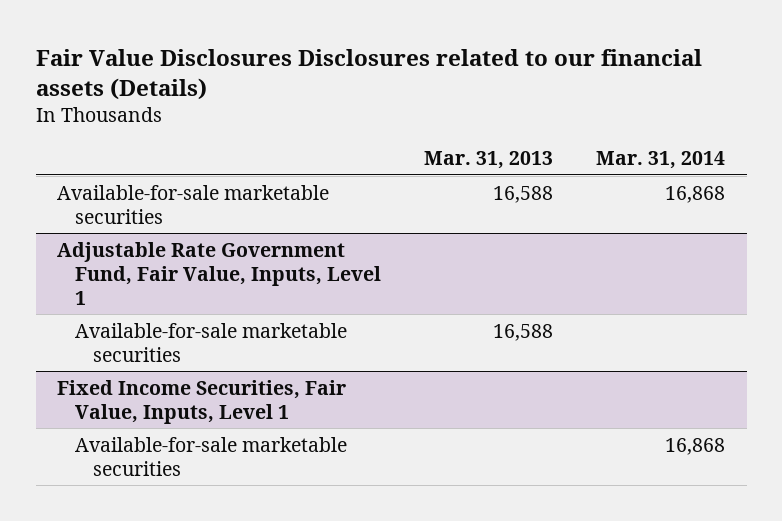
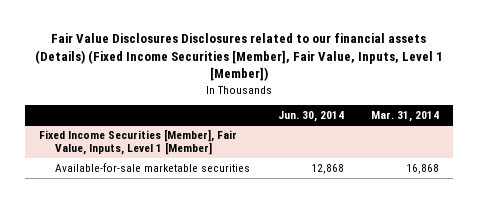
[35,48,702,101] Fair Value Disclosures Disclosures related to our financial assets (Details) -> [35,32,444,82] Fair Value Disclosures Disclosures related to our financial assets (Details) (Fixed Income Securities [Member], Fair Value, Inputs, Level 1 [Member])
[424,151,554,170] Mar. 31, 2013 -> none
none -> [277,110,344,122] Jun. 30, 2014
[57,184,330,224] Available-for-sale marketable securities -> none
[57,241,382,305] Adjustable Rate Government Fund, Fair Value, Inputs, Level 1 -> none
[75,322,348,362] Available-for-sale marketable securities -> none
[57,379,347,424] Fixed Income Securities, Fair Value, Inputs, Level 1 -> [38,128,237,156] Fixed Income Securities [Member], Fair Value, Inputs, Level 1 [Member]

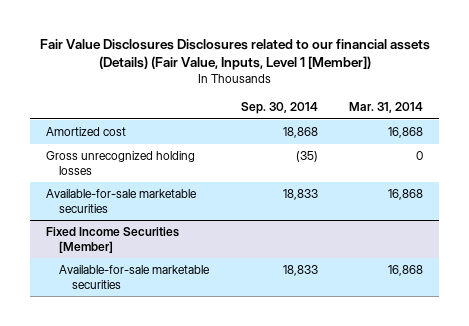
[35,32,444,82] Fair Value Disclosures Disclosures related to our financial assets (Details) (Fixed Income Securities [Member], Fair Value, Inputs, Level 1 [Member]) -> [39,38,430,71] Fair Value Disclosures Disclosures related to our financial assets (Details) (Fair Value, Inputs, Level 1 [Member])
[277,110,344,122] Jun. 30, 2014 -> none
none -> [240,102,318,115] Sep. 30, 2014
[38,128,237,156] Fixed Income Securities [Member], Fair Value, Inputs, Level 1 [Member] -> none
none -> [46,127,127,137] Amortized cost
none -> [46,151,196,176] Gross unrecognized holding losses
none -> [46,227,180,254] Fixed Income Securities [Member]
none -> [59,265,211,290] Available-for-sale marketable securities

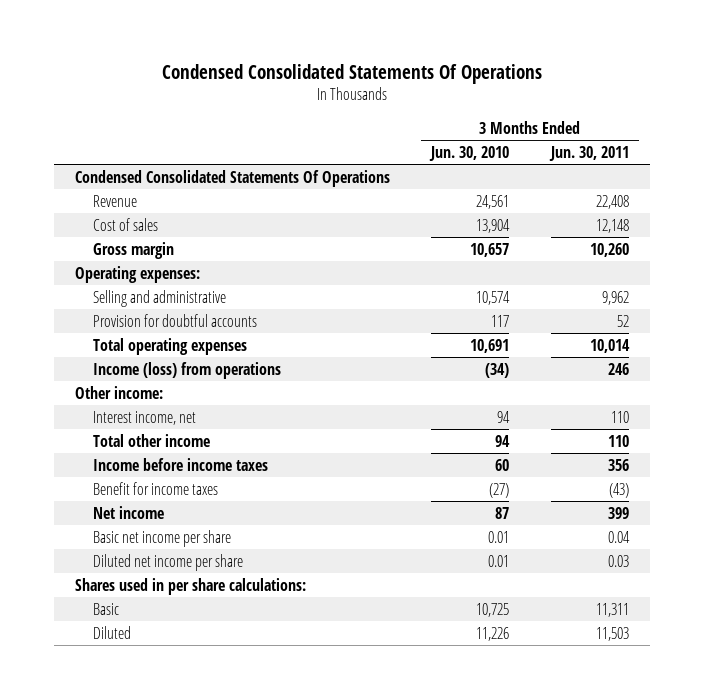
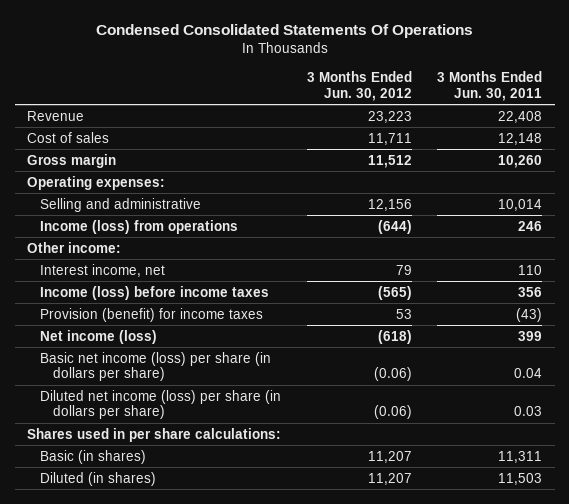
[429,145,510,161] Jun. 30, 2010 -> none
none -> [306,71,412,101] 3 Months Ended Jun. 30, 2012
[74,169,390,187] Condensed Consolidated Statements Of Operations -> none
[92,313,257,327] Provision for doubtful accounts -> none
[92,337,247,355] Total operating expenses -> none
[601,290,629,305] 9,962 -> [497,198,542,211] 10,014
[92,433,210,447] Total other income -> none
[92,457,268,471] Income before income taxes -> [40,285,270,300] Income (loss) before income taxes
[92,481,218,495] Benefit for income taxes -> [40,307,264,322] Provision (benefit) for income taxes
[92,505,164,519] Net income -> [40,329,158,344] Net income (loss)
[92,529,231,547] Basic net income per share -> [40,351,272,382] Basic net income (loss) per share (in dollars per share)
[92,553,243,571] Diluted net income per share -> [40,389,282,420] Diluted net income (loss) per share (in dollars per share)
[92,602,119,615] Basic -> [40,449,147,464] Basic (in shares)
[92,625,131,639] Diluted -> [40,471,157,486] Diluted (in shares)

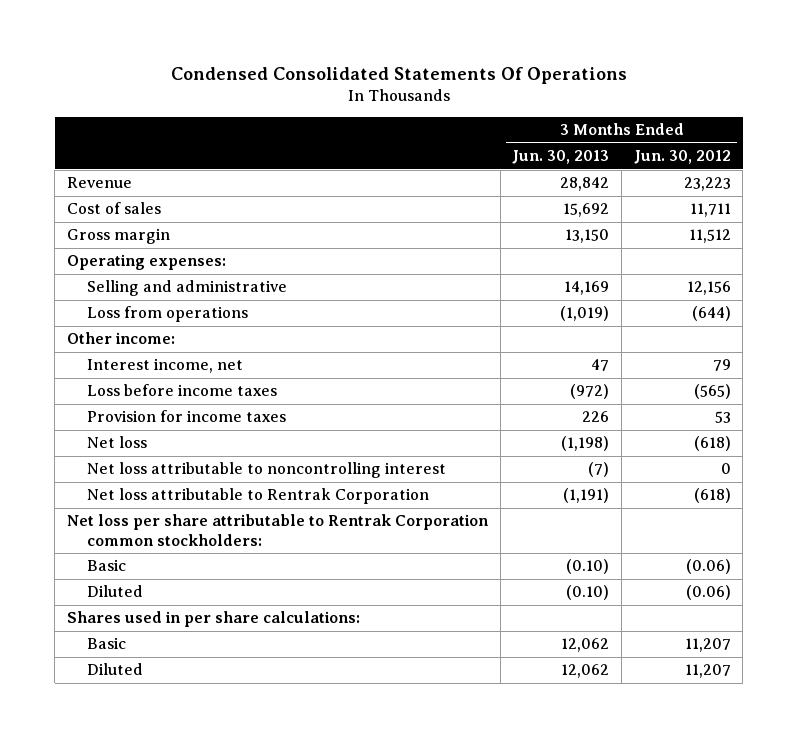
[436,71,542,101] 3 Months Ended Jun. 30, 2011 -> none
none -> [512,150,610,165] Jun. 30, 2013
[40,219,239,234] Income (loss) from operations -> [87,306,249,323] Loss from operations
[40,285,270,300] Income (loss) before income taxes -> [87,384,278,397] Loss before income taxes
[40,307,264,322] Provision (benefit) for income taxes -> [87,410,287,423] Provision for income taxes
none -> [87,436,148,449] Net loss
none -> [87,462,447,479] Net loss attributable to noncontrolling interest
[40,329,158,344] Net income (loss) -> [87,488,430,505] Net loss attributable to Rentrak Corporation
none -> [67,514,490,546] Net loss per share attributable to Rentrak Corporation common stockholders:
[40,351,272,382] Basic net income (loss) per share (in dollars per share) -> [87,559,127,572] Basic
[40,389,282,420] Diluted net income (loss) per share (in dollars per share) -> [87,585,144,598] Diluted
[40,449,147,464] Basic (in shares) -> [87,637,127,650] Basic
[40,471,157,486] Diluted (in shares) -> [87,663,144,676] Diluted

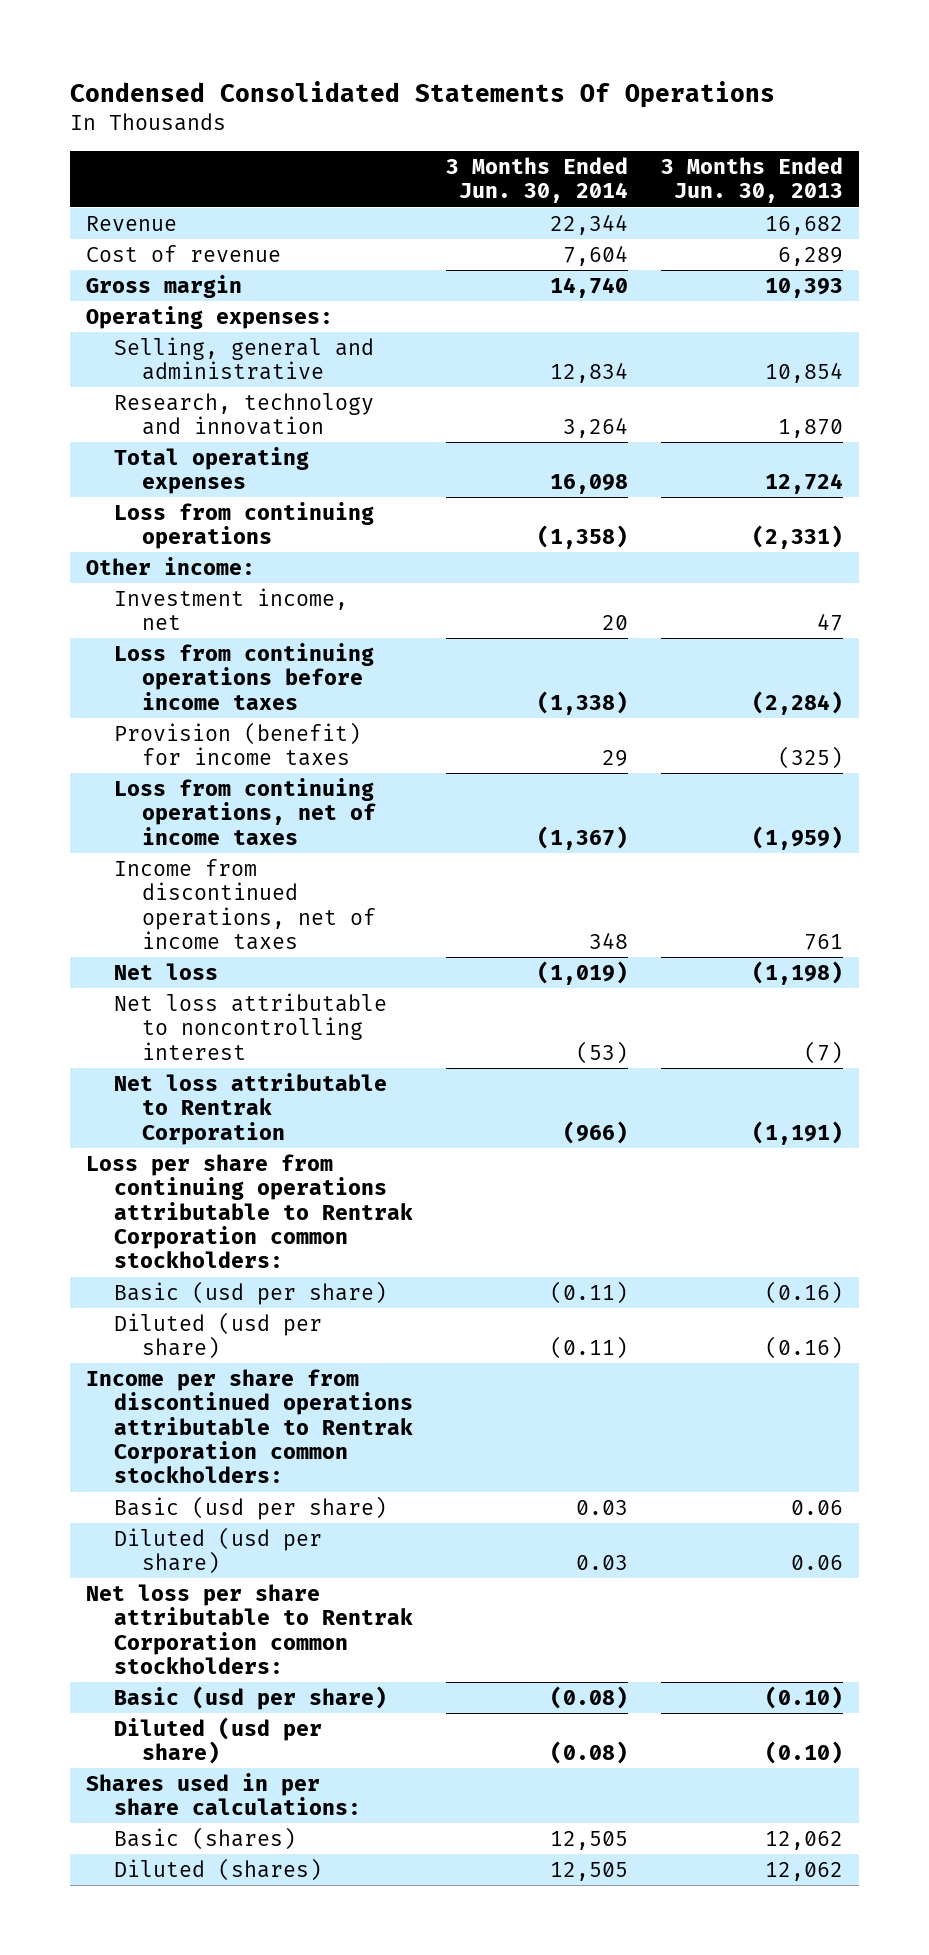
[633,150,731,165] Jun. 30, 2012 -> none
none -> [445,156,628,204] 3 Months Ended Jun. 30, 2014
[560,177,610,192] 28,842 -> [764,215,843,235] 16,682
[67,202,162,215] Cost of sales -> [86,244,282,262] Cost of revenue
[563,203,610,218] 15,692 -> [777,246,843,266] 6,289
[565,229,610,244] 13,150 -> [764,277,843,298] 10,393
[87,280,288,297] Selling and administrative -> [113,336,374,381] Selling, general and administrative
[564,281,610,296] 14,169 -> [764,362,843,384] 10,854
none -> [113,392,374,436] Research, technology and innovation
none -> [113,446,309,495] Total operating expenses
[87,306,249,323] Loss from operations -> [113,501,374,550] Loss from continuing operations
[560,306,610,322] (1,019) -> [751,525,843,550] (2,331)
[87,358,244,374] Interest income, net -> [113,587,348,631] Investment income, net
[87,384,278,397] Loss before income taxes -> [113,642,374,710] Loss from continuing operations before income taxes
[570,384,610,400] (972) -> [751,690,843,715] (2,284)
[87,410,287,423] Provision for income taxes -> [113,721,361,767] Provision (benefit) for income taxes
[582,411,610,423] 226 -> [777,746,843,770] (325)
none -> [113,777,376,845] Loss from continuing operations, net of income taxes
none -> [113,858,376,950] Income from discontinued operations, net of income taxes
none -> [86,1153,413,1269] Loss per share from continuing operations attributable to Rentrak Corporation common stockholders:
none -> [113,1280,387,1305] Basic (usd per share)
none -> [113,1311,322,1360] Diluted (usd per share)
none -> [86,1368,413,1484] Income per share from discontinued operations attributable to Rentrak Corporation common stockholders:
none -> [113,1495,387,1520] Basic (usd per share)
none -> [113,1526,322,1575] Diluted (usd per share)
[87,559,127,572] Basic -> [113,1685,387,1710] Basic (usd per share)
[87,585,144,598] Diluted -> [113,1716,322,1765] Diluted (usd per share)
[87,637,127,650] Basic -> [113,1826,296,1850] Basic (shares)
[87,663,144,676] Diluted -> [113,1857,322,1881] Diluted (shares)

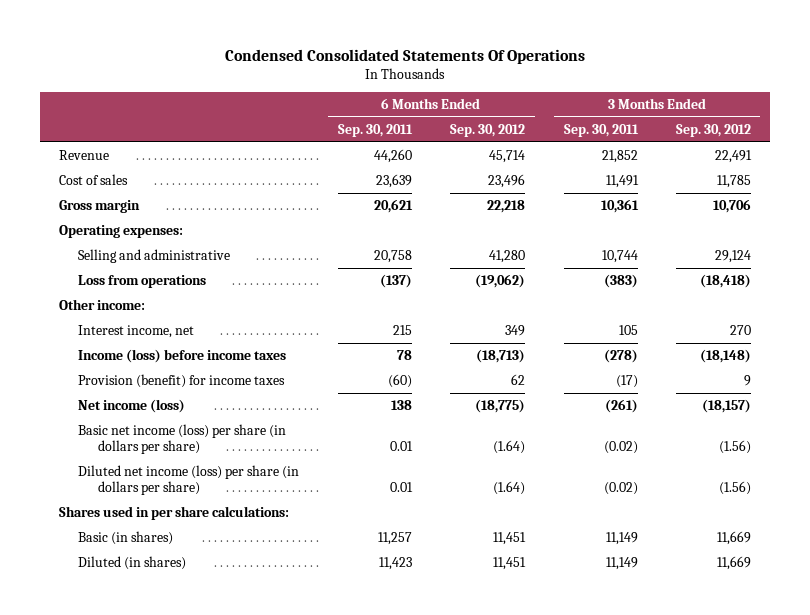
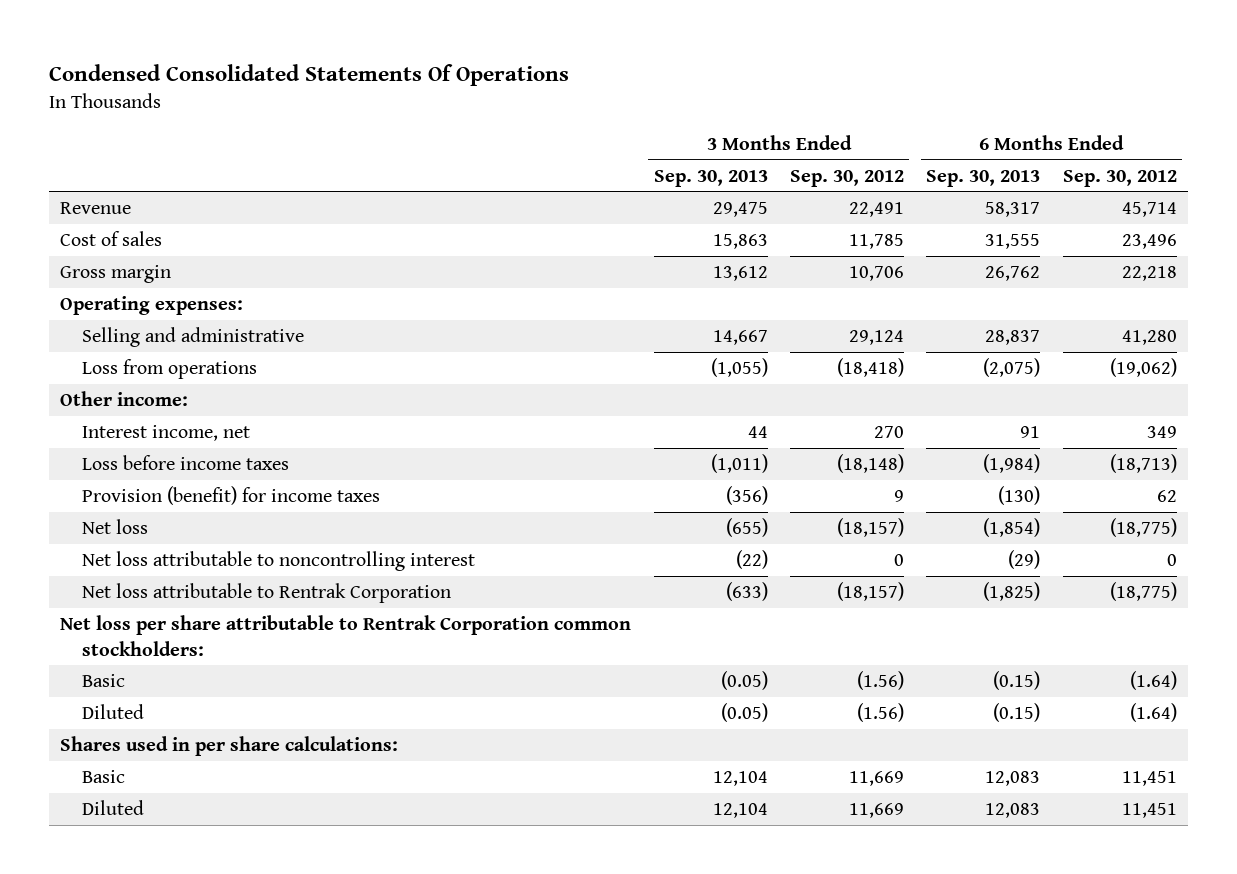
[337,123,413,137] Sep. 30, 2011 -> none
[563,123,639,137] Sep. 30, 2011 -> none
none -> [653,169,768,187] Sep. 30, 2013
none -> [926,169,1041,187] Sep. 30, 2013
[78,348,287,363] Income (loss) before income taxes -> [82,455,290,471] Loss before income taxes
none -> [82,519,149,535] Net loss
none -> [82,551,476,572] Net loss attributable to noncontrolling interest
[78,398,186,413] Net income (loss) -> [82,583,452,604] Net loss attributable to Rentrak Corporation
none -> [60,615,632,656] Net loss per share attributable to Rentrak Corporation common stockholders:
[78,423,287,455] Basic net income (loss) per share (in dollars per share) -> [82,674,126,688] Basic
[78,464,300,496] Diluted net income (loss) per share (in dollars per share) -> [82,704,145,720] Diluted
[78,530,174,545] Basic (in shares) -> [82,770,126,784] Basic
[78,555,187,570] Diluted (in shares) -> [82,800,145,816] Diluted

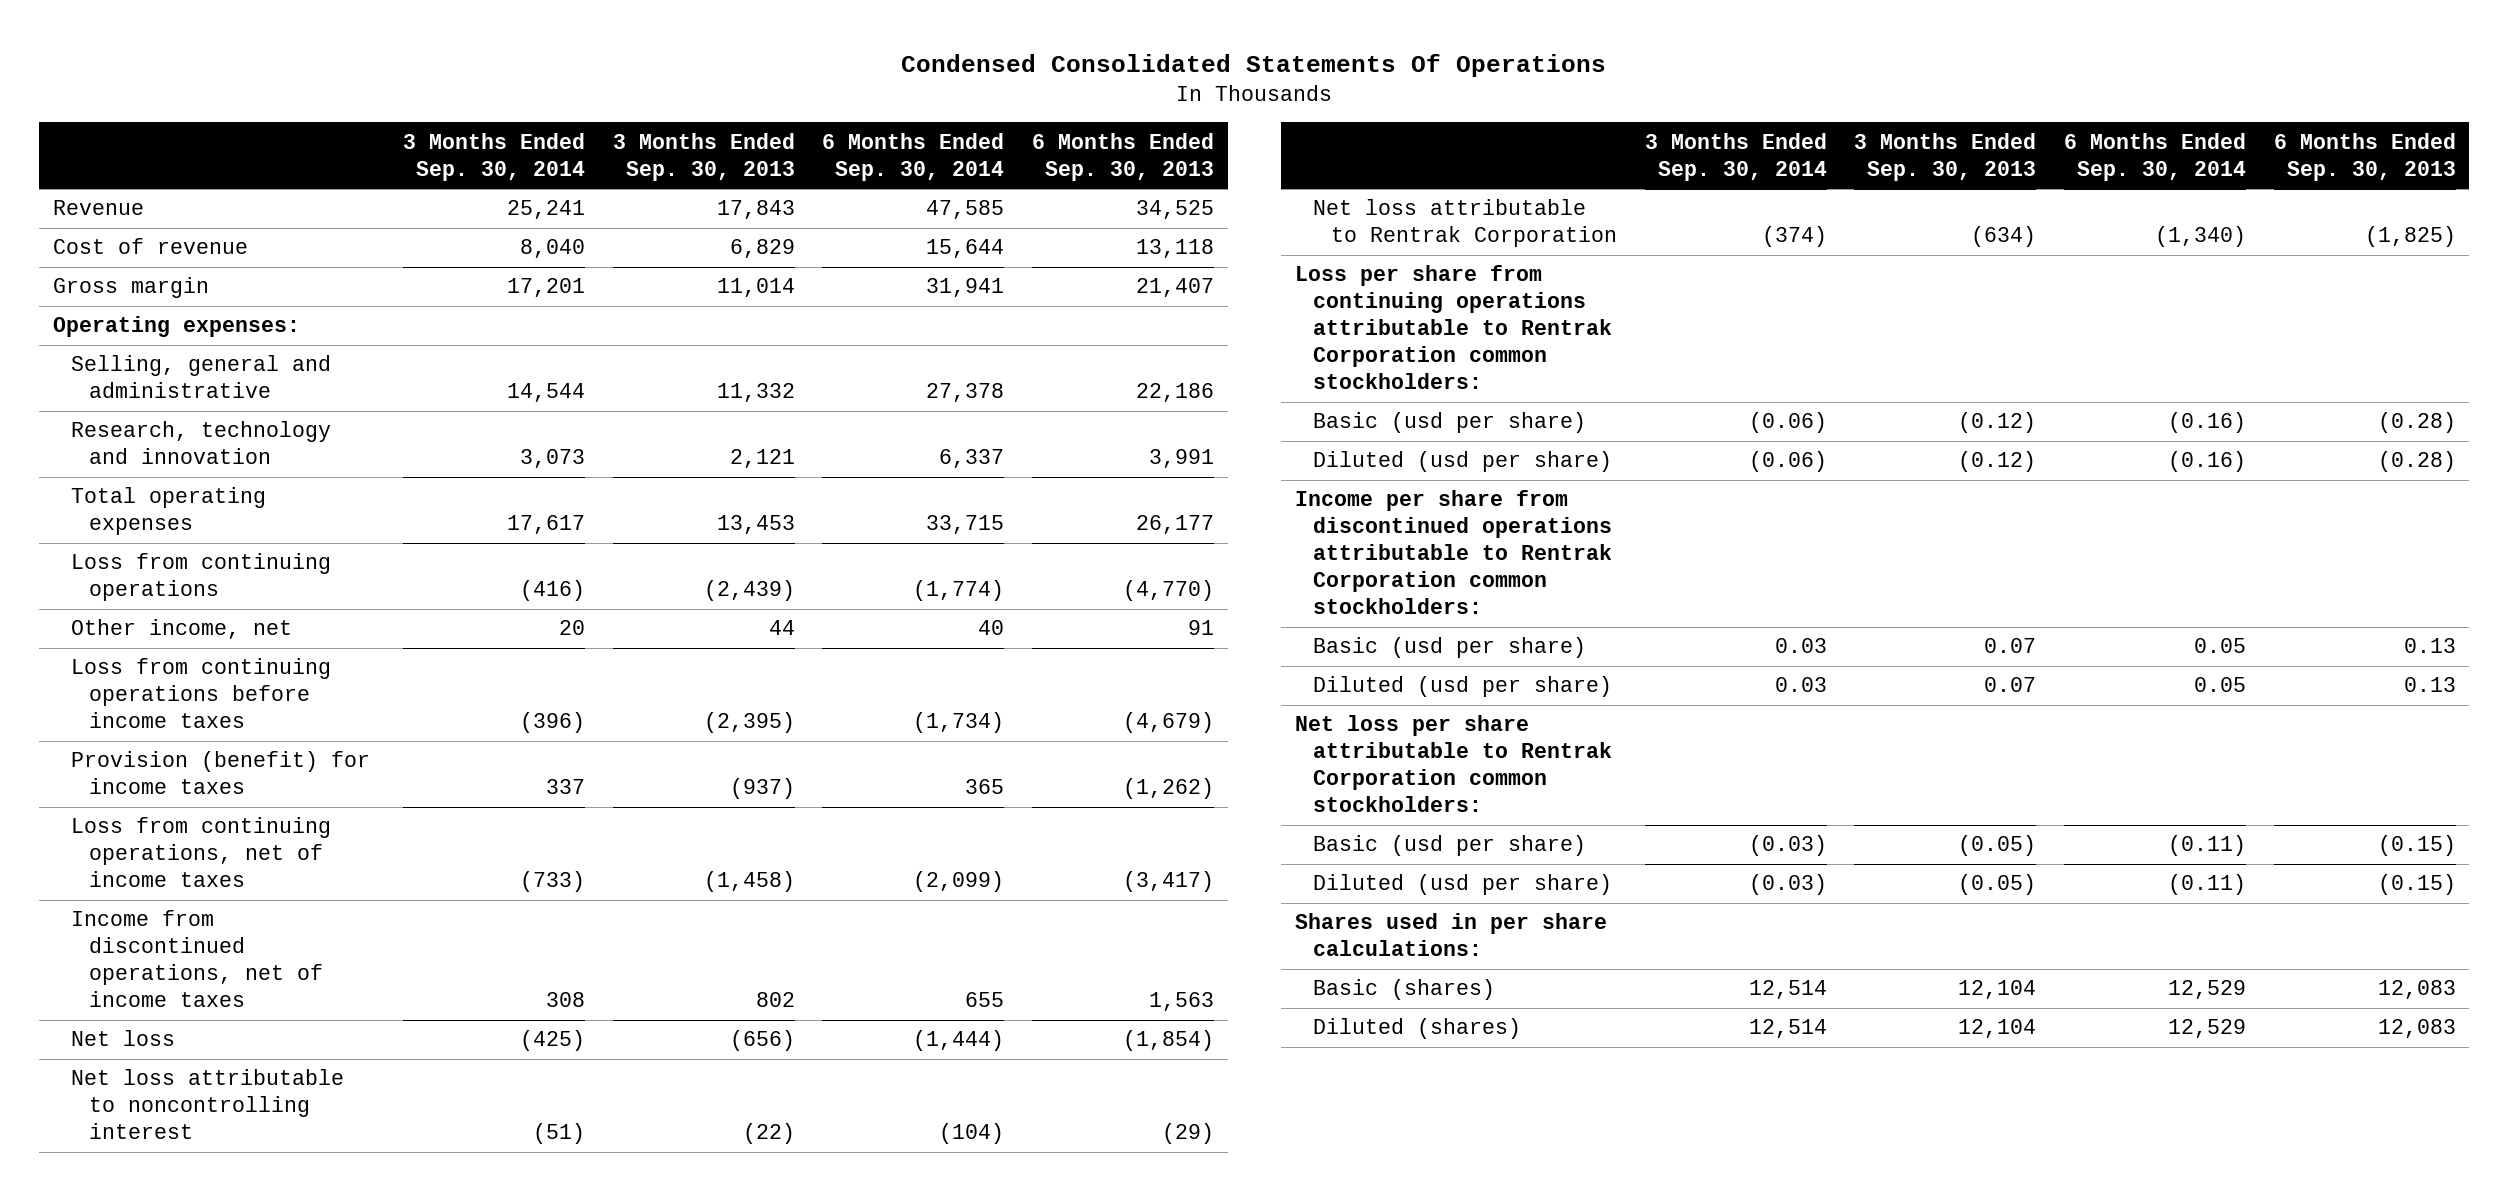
[789,169,904,187] Sep. 30, 2012 -> none
[1062,169,1177,187] Sep. 30, 2012 -> none
none -> [403,132,586,181] 3 Months Ended Sep. 30, 2014
none -> [822,132,1005,181] 6 Months Ended Sep. 30, 2014
[712,202,768,218] 29,475 -> [716,200,795,220] 17,843
[985,202,1041,218] 58,317 -> [1135,200,1214,220] 34,525
[60,231,163,247] Cost of sales -> [53,238,249,255] Cost of revenue
[712,234,768,250] 15,863 -> [729,239,795,259] 6,829
[985,234,1041,250] 31,555 -> [1135,239,1214,259] 13,118
[712,266,768,282] 13,612 -> [716,278,795,298] 11,014
[985,266,1041,282] 26,762 -> [1135,278,1214,298] 21,407
[60,391,189,407] Other income: -> none
[82,327,305,348] Selling and administrative -> [71,355,332,399] Selling, general and administrative
[712,330,768,346] 14,667 -> [716,383,795,403] 11,332
[985,330,1041,346] 28,837 -> [1135,383,1214,403] 22,186
none -> [71,421,332,465] Research, technology and innovation
none -> [71,487,267,536] Total operating expenses
[82,359,258,380] Loss from operations -> [71,553,332,602] Loss from continuing operations
[710,358,768,378] (1,055) -> [703,580,795,602] (2,439)
[983,358,1041,378] (2,075) -> [1122,580,1214,602] (4,770)
[82,425,251,442] Interest income, net -> [71,619,293,640] Other income, net
[82,455,290,471] Loss before income taxes -> [71,658,332,729] Loss from continuing operations before income taxes
[710,454,768,474] (1,011) -> [703,712,795,734] (2,395)
[983,454,1041,474] (1,984) -> [1122,712,1214,734] (4,679)
[725,486,768,506] (356) -> [729,778,795,800] (937)
[998,486,1041,506] (130) -> [1122,778,1214,800] (1,262)
none -> [71,817,332,888] Loss from continuing operations, net of income taxes
none -> [71,910,324,1008] Income from discontinued operations, net of income taxes
[725,518,768,538] (655) -> [729,1030,795,1052] (656)
[725,582,768,602] (633) -> [1971,226,2037,248] (634)
none -> [1294,265,1612,390] Loss per share from continuing operations attributable to Rentrak Corporation common stockholders:
none -> [1312,412,1586,434] Basic (usd per share)
none -> [1312,451,1612,473] Diluted (usd per share)
none -> [1294,490,1612,615] Income per share from discontinued operations attributable to Rentrak Corporation common stockholders:
none -> [1312,637,1586,659] Basic (usd per share)
none -> [1312,676,1612,698] Diluted (usd per share)
[82,674,126,688] Basic -> [1312,835,1586,857] Basic (usd per share)
[82,704,145,720] Diluted -> [1312,874,1612,896] Diluted (usd per share)
[82,770,126,784] Basic -> [1312,979,1495,1001] Basic (shares)
[82,800,145,816] Diluted -> [1312,1018,1521,1040] Diluted (shares)

